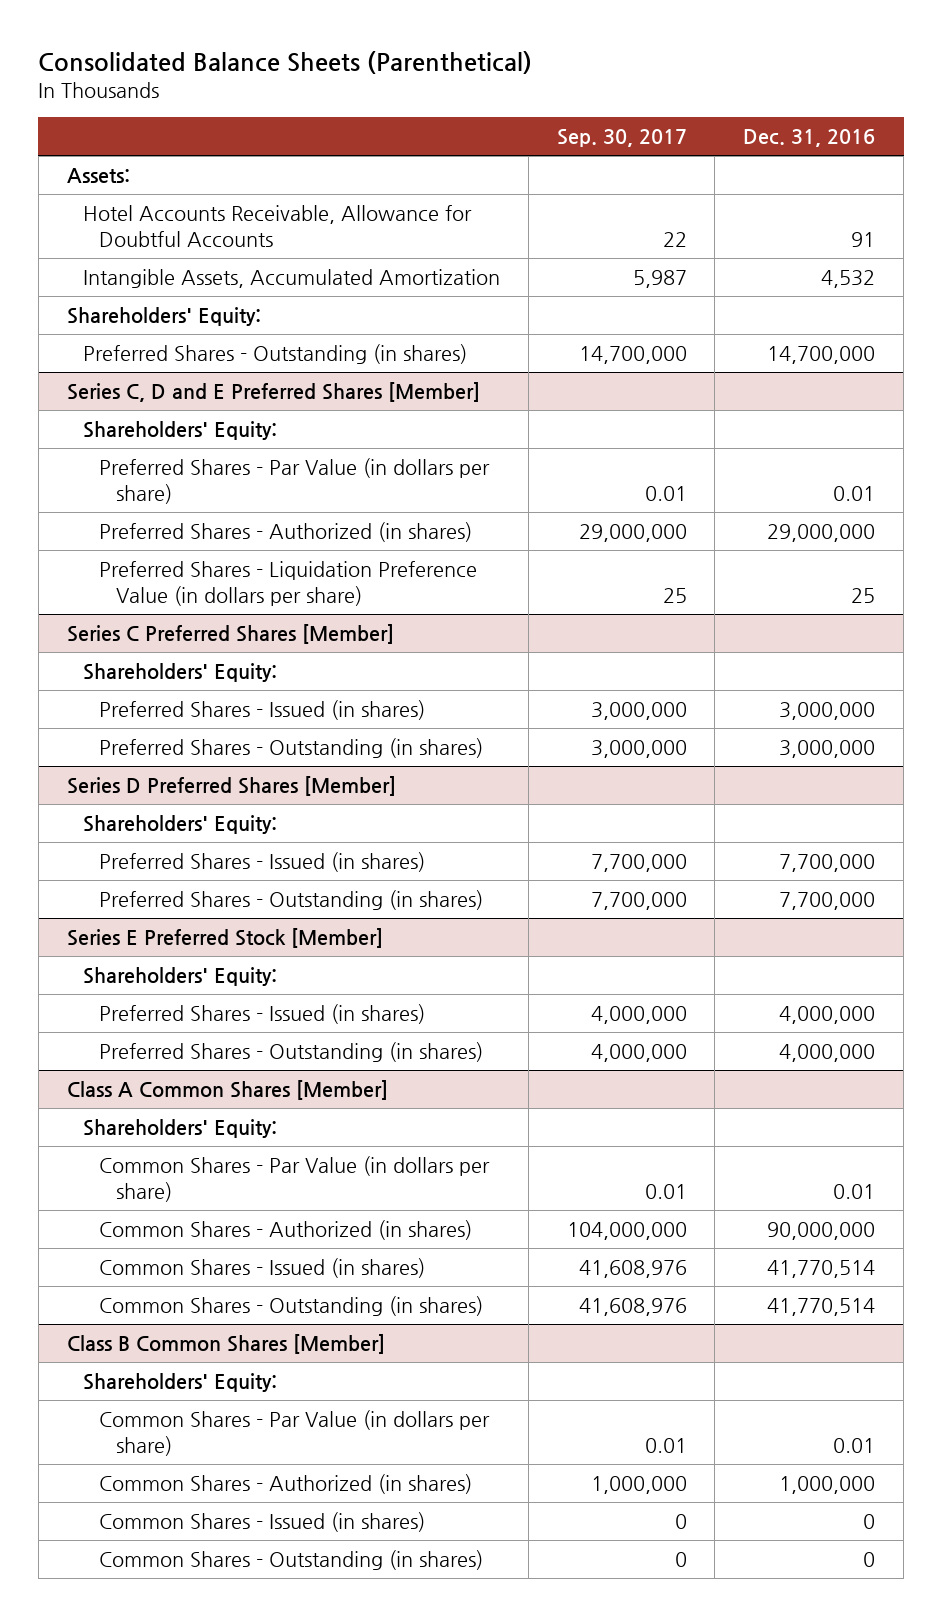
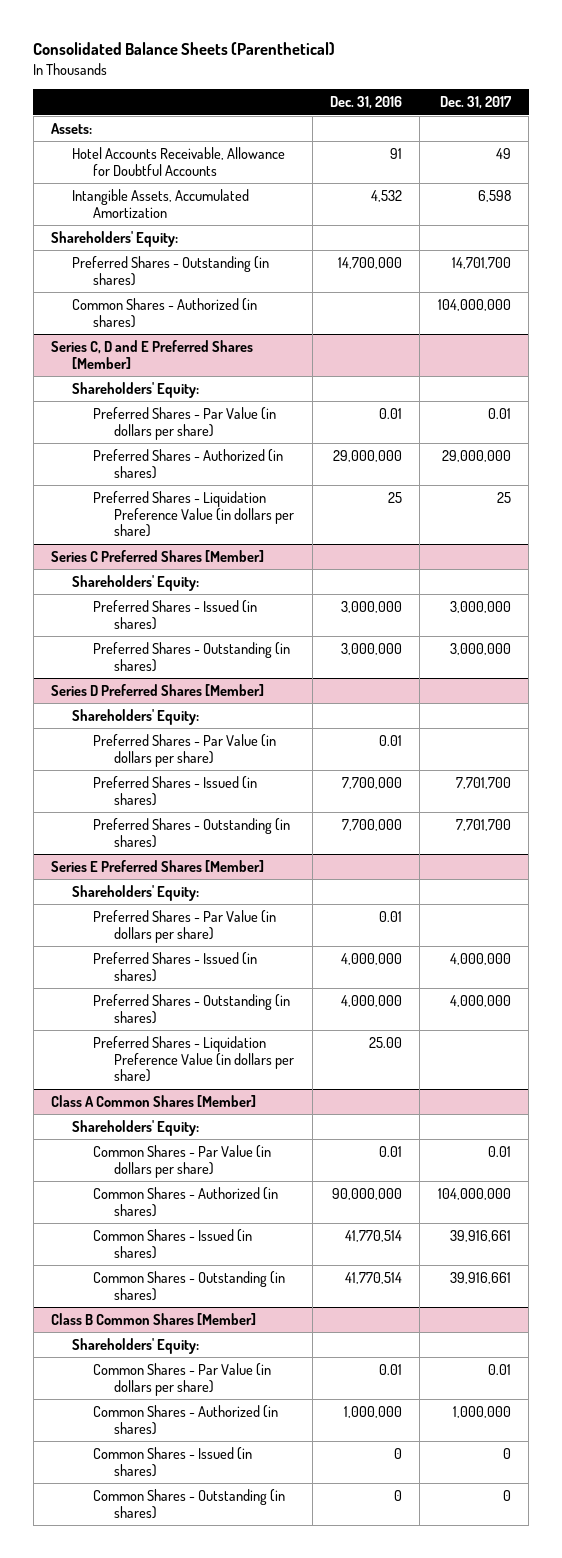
[556,129,687,148] Sep. 30, 2017 -> none
none -> [439,96,512,110] Dec. 31, 2017
none -> [72,297,258,328] Common Shares - Authorized (in shares)
none -> [93,733,277,767] Preferred Shares - Par Value (in dollars per share)
[66,928,383,949] Series E Preferred Stock [Member] -> [50,859,264,872] Series E Preferred Shares [Member]
none -> [93,909,277,943] Preferred Shares - Par Value (in dollars per share)
none -> [93,1035,295,1083] Preferred Shares - Liquidation Preference Value (in dollars per share)

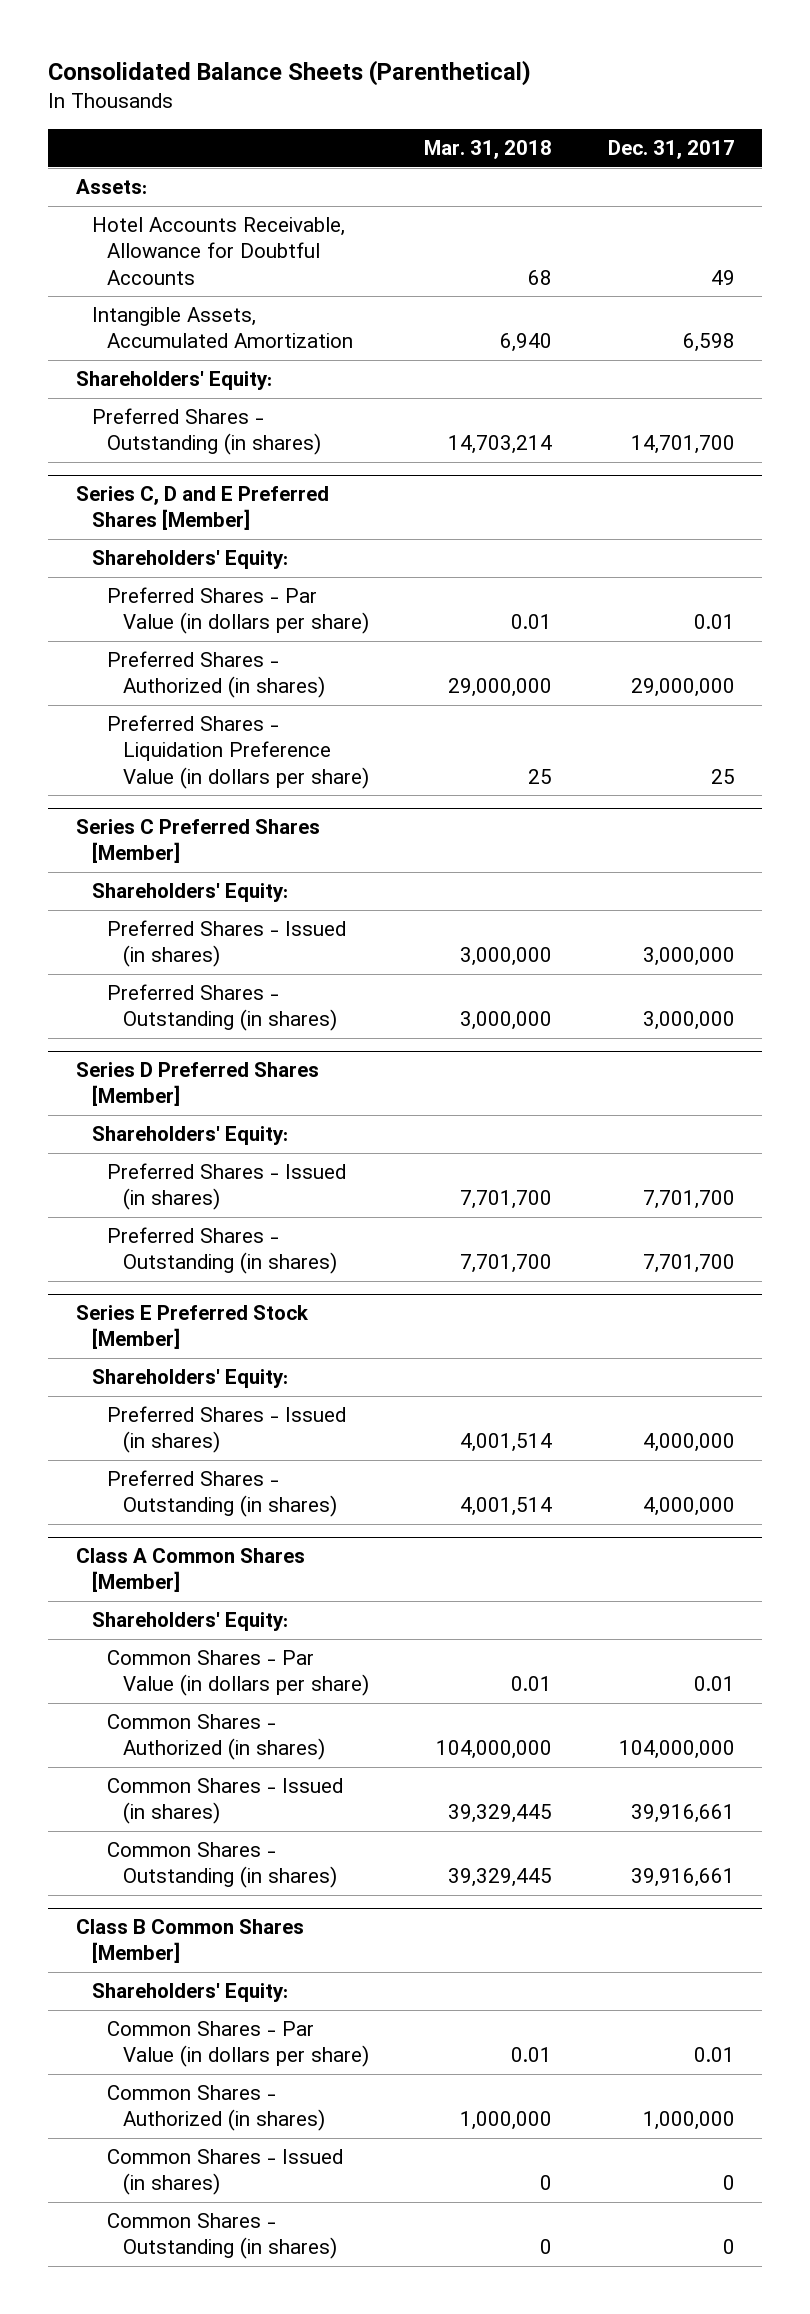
[330,96,403,110] Dec. 31, 2016 -> none
none -> [424,139,553,159] Mar. 31, 2018
[72,297,258,328] Common Shares - Authorized (in shares) -> none
[93,733,277,767] Preferred Shares - Par Value (in dollars per share) -> none
[50,859,264,872] Series E Preferred Shares [Member] -> [75,1305,309,1350] Series E Preferred Stock [Member]
[93,909,277,943] Preferred Shares - Par Value (in dollars per share) -> none
[93,1035,295,1083] Preferred Shares - Liquidation Preference Value (in dollars per share) -> none

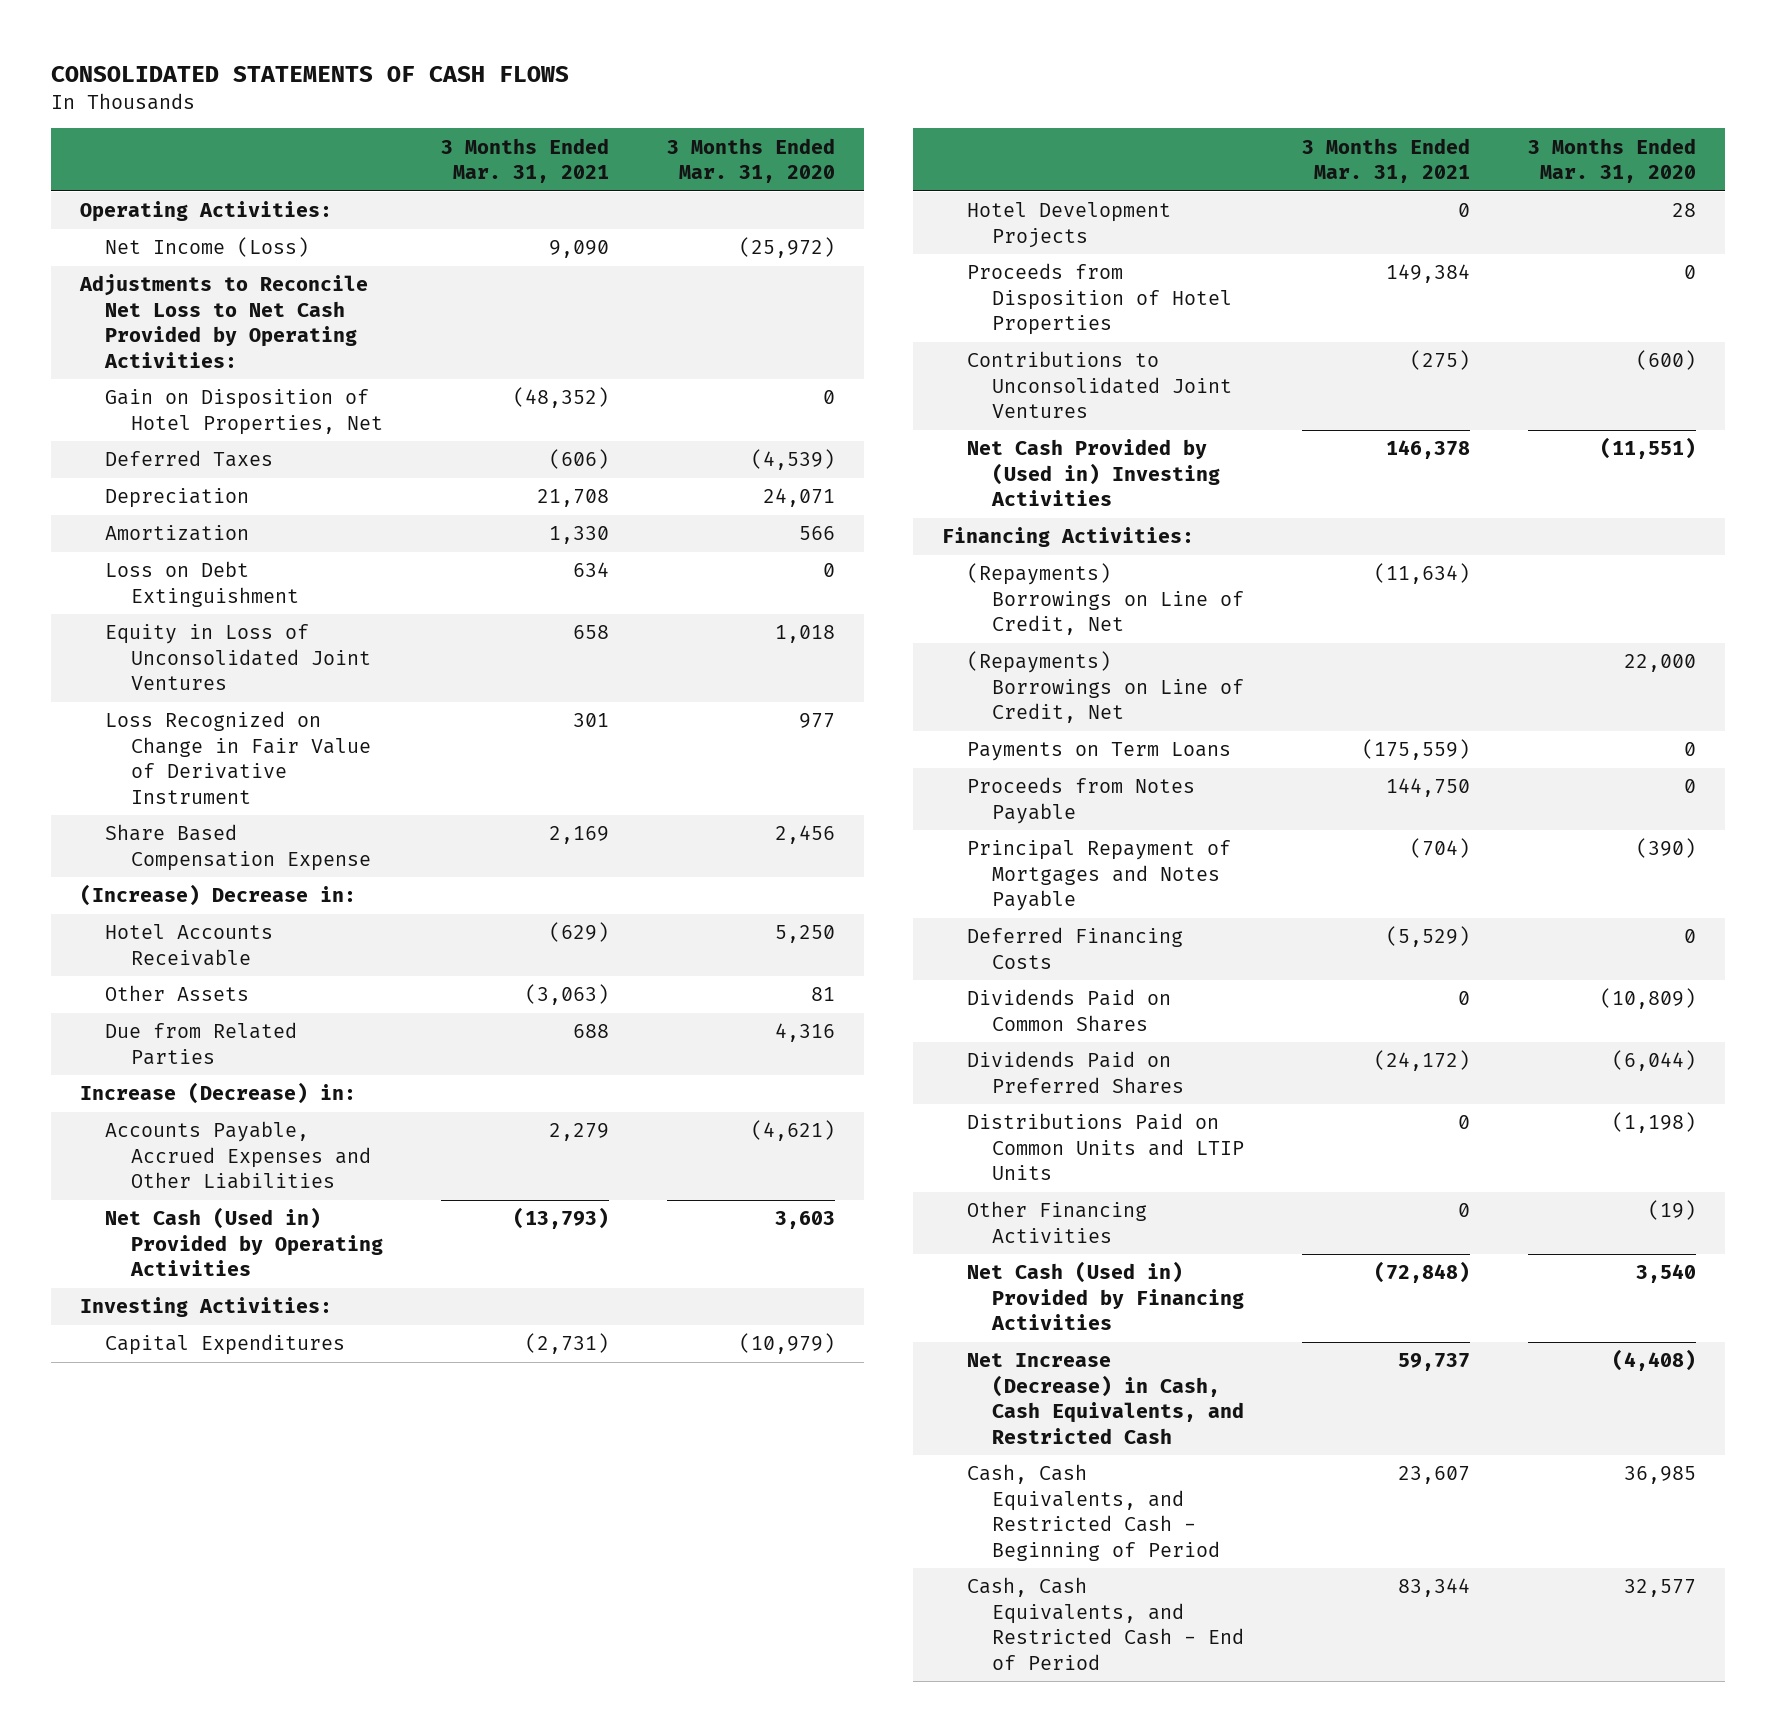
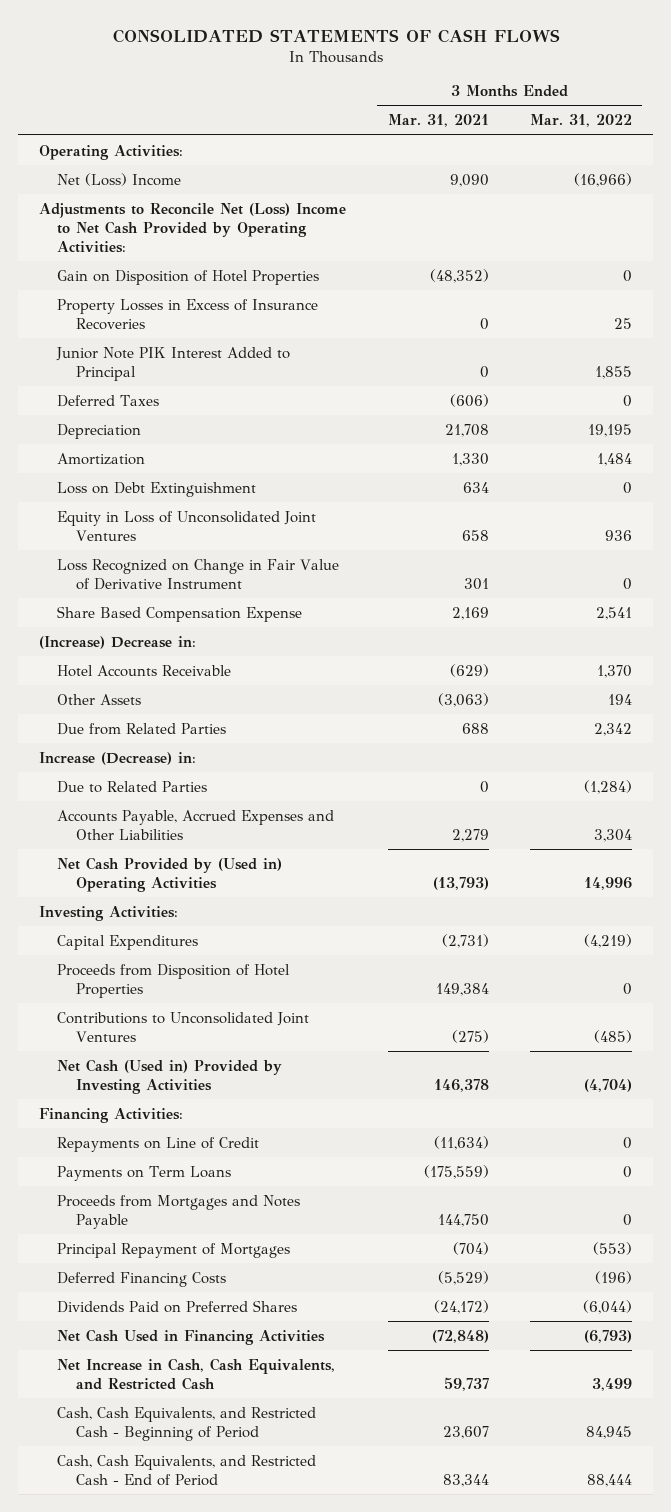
[666,137,835,184] 3 Months Ended Mar. 31, 2020 -> none
none -> [529,114,632,128] Mar. 31, 2022
[105,237,310,258] Net Income (Loss) -> [57,172,182,186] Net (Loss) Income
[79,274,369,368] Adjustments to Reconcile Net Loss to Net Cash Provided by Operating Activities: -> [39,202,347,253] Adjustments to Reconcile Net (Loss) Income to Net Cash Provided by Operating Activities:
[105,389,383,435] Gain on Disposition of Hotel Properties, Net -> [57,269,320,285] Gain on Disposition of Hotel Properties
none -> [57,298,319,330] Property Losses in Excess of Insurance Recoveries
none -> [56,346,291,381] Junior Note PIK Interest Added to Principal
none -> [57,780,208,793] Due to Related Parties
[105,1207,383,1277] Net Cash (Used in) Provided by Operating Activities -> [57,856,283,892] Net Cash Provided by (Used in) Operating Activities
[967,202,1172,248] Hotel Development Projects -> none
[967,439,1221,507] Net Cash Provided by (Used in) Investing Activities -> [57,1058,283,1094] Net Cash (Used in) Provided by Investing Activities
[967,651,1245,724] (Repayments) Borrowings on Line of Credit, Net -> none
[967,563,1245,636] (Repayments) Borrowings on Line of Credit, Net -> [57,1136,260,1152] Repayments on Line of Credit
[967,777,1196,824] Proceeds from Notes Payable -> [57,1194,301,1229] Proceeds from Mortgages and Notes Payable
[967,840,1232,912] Principal Repayment of Mortgages and Notes Payable -> [57,1242,291,1258] Principal Repayment of Mortgages
[967,989,1172,1032] Dividends Paid on Common Shares -> none
[967,1113,1245,1181] Distributions Paid on Common Units and LTIP Units -> none
[967,1201,1148,1243] Other Financing Activities -> none
[967,1261,1245,1331] Net Cash (Used in) Provided by Financing Activities -> [57,1328,326,1345] Net Cash Used in Financing Activities
[967,1353,1245,1444] Net Increase (Decrease) in Cash, Cash Equivalents, and Restricted Cash -> [57,1357,336,1390] Net Increase in Cash, Cash Equivalents, and Restricted Cash

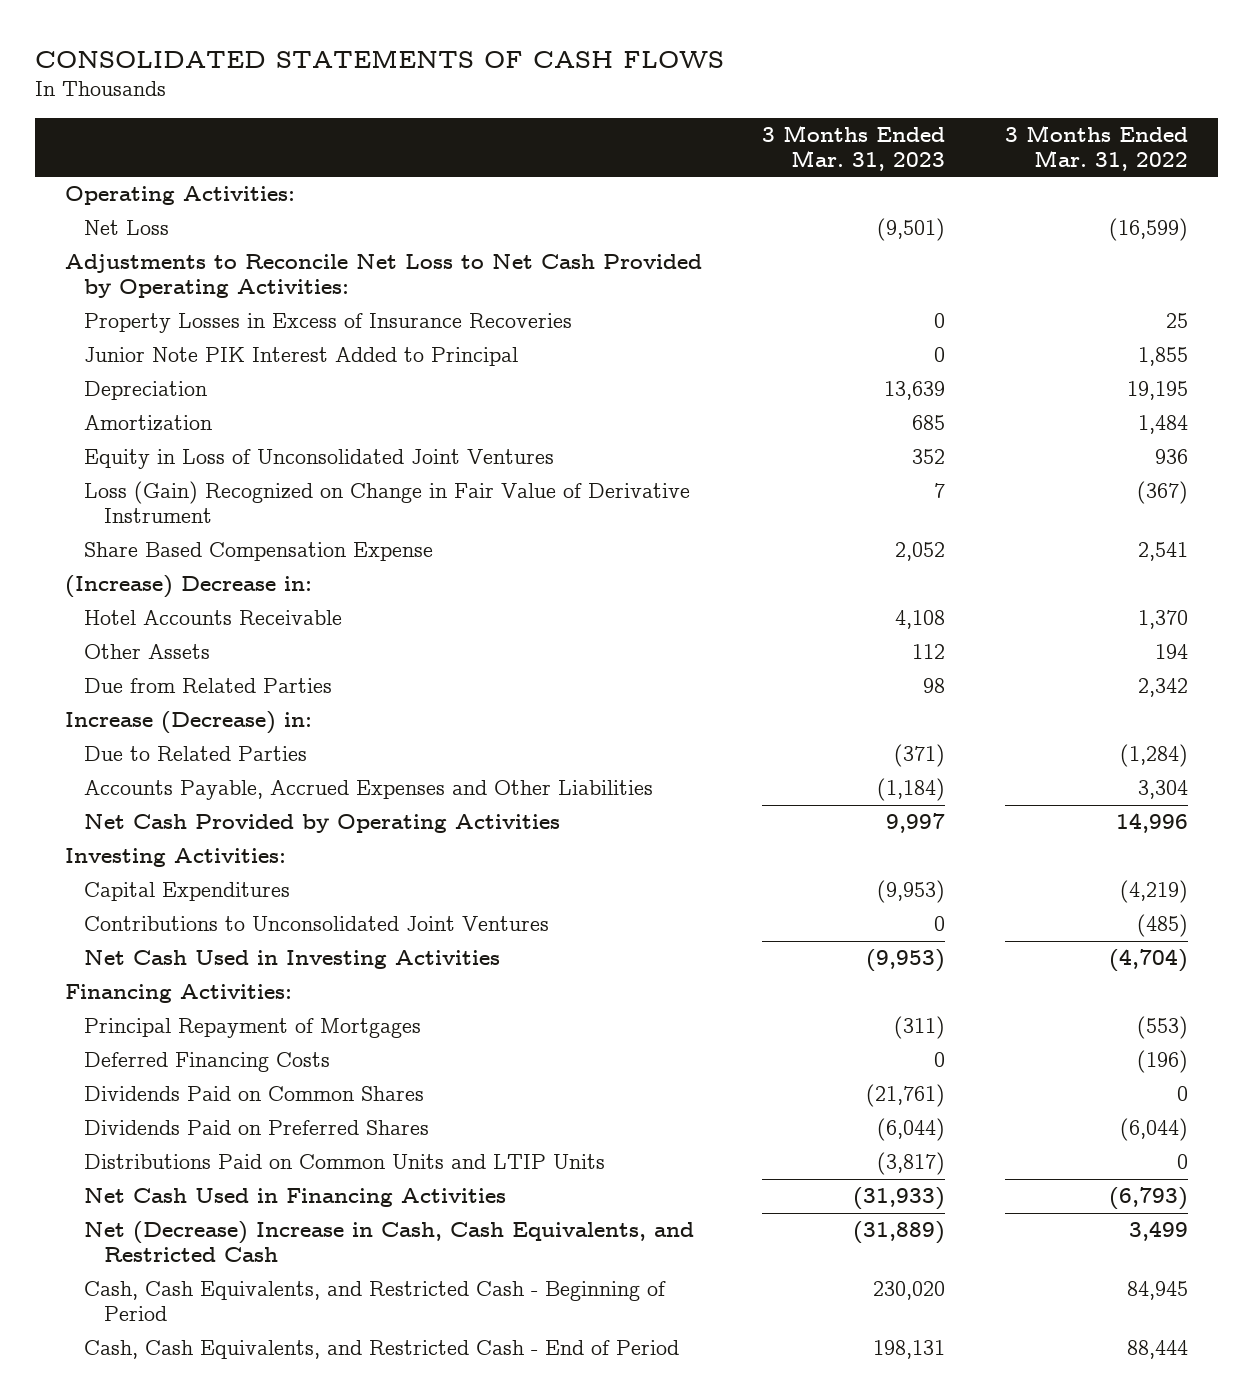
[387,114,489,128] Mar. 31, 2021 -> none
none -> [762,125,946,171] 3 Months Ended Mar. 31, 2023
[57,269,320,285] Gain on Disposition of Hotel Properties -> none
[57,172,182,186] Net (Loss) Income -> [84,220,170,236] Net Loss
[573,172,632,187] (16,966) -> [1109,218,1189,242] (16,599)
[39,202,347,253] Adjustments to Reconcile Net (Loss) Income to Net Cash Provided by Operating Activities: -> [64,254,702,299] Adjustments to Reconcile Net Loss to Net Cash Provided by Operating Activities:
[57,394,160,407] Deferred Taxes -> none
[57,481,257,497] Loss on Debt Extinguishment -> none
[57,558,340,590] Loss Recognized on Change in Fair Value of Derivative Instrument -> [84,481,691,524] Loss (Gain) Recognized on Change in Fair Value of Derivative Instrument
[622,577,632,590] 0 -> [1137,481,1189,505] (367)
[57,856,283,892] Net Cash Provided by (Used in) Operating Activities -> [84,814,561,834] Net Cash Provided by Operating Activities
[57,963,291,998] Proceeds from Disposition of Hotel Properties -> none
[57,1058,283,1094] Net Cash (Used in) Provided by Investing Activities -> [84,950,501,970] Net Cash Used in Investing Activities
[57,1136,260,1152] Repayments on Line of Credit -> none
[57,1165,232,1181] Payments on Term Loans -> none
[57,1194,301,1229] Proceeds from Mortgages and Notes Payable -> none
none -> [84,1086,425,1102] Dividends Paid on Common Shares
none -> [84,1154,606,1170] Distributions Paid on Common Units and LTIP Units
[57,1357,336,1390] Net Increase in Cash, Cash Equivalents, and Restricted Cash -> [84,1221,695,1263] Net (Decrease) Increase in Cash, Cash Equivalents, and Restricted Cash

